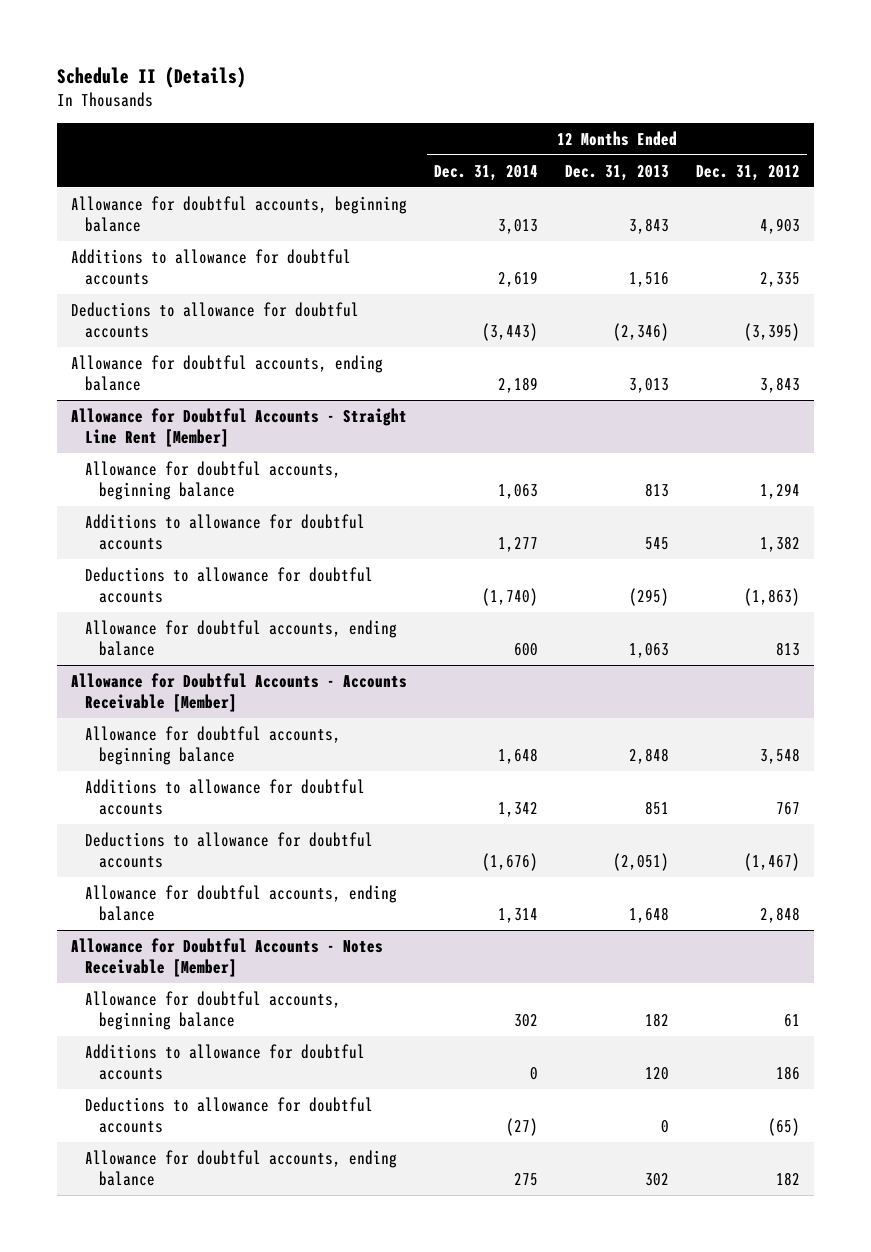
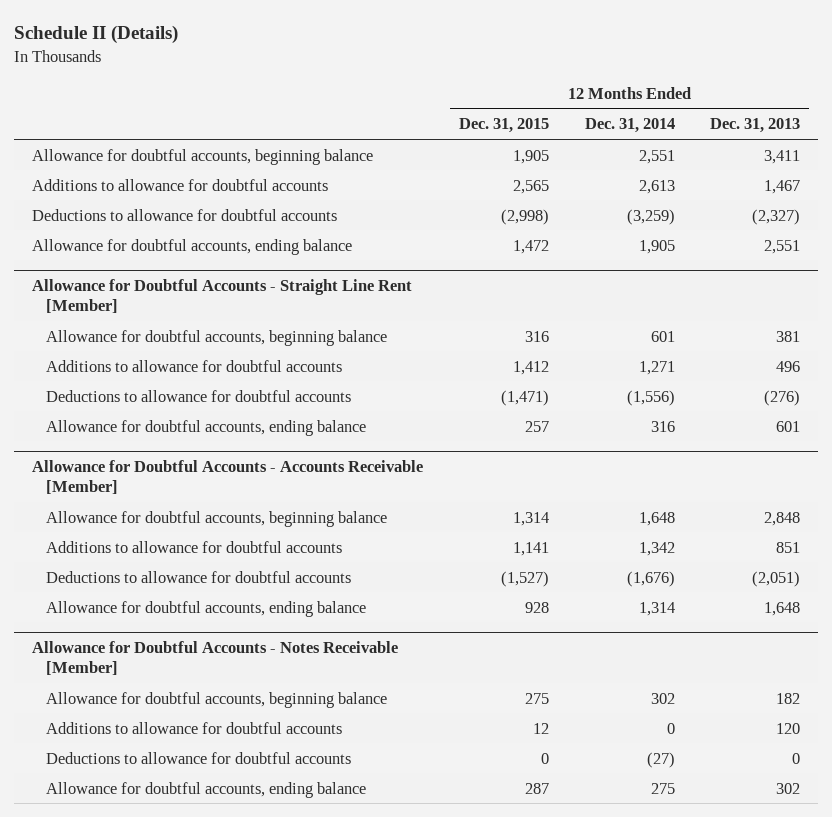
[696,164,801,181] Dec. 31, 2012 -> none
none -> [458,118,549,134] Dec. 31, 2015
[497,219,538,235] 3,013 -> [638,149,675,164] 2,551
[628,218,669,235] 3,843 -> [764,149,801,164] 3,411
[497,271,538,288] 2,619 -> [638,179,675,194] 2,613
[628,272,669,288] 1,516 -> [764,179,801,194] 1,467
[481,323,538,342] (3,443) -> [626,208,675,225] (3,259)
[612,323,669,342] (2,346) -> [752,208,801,225] (2,327)
[497,377,538,394] 2,189 -> [638,239,675,254] 1,905
[628,378,669,394] 3,013 -> [764,239,801,254] 2,551
[497,484,538,500] 1,063 -> [650,330,675,342] 601
[644,483,669,498] 813 -> [776,330,801,342] 381
[497,537,538,553] 1,277 -> [638,360,675,375] 1,271
[644,537,669,551] 545 -> [776,360,801,372] 496
[481,588,538,607] (1,740) -> [626,389,675,406] (1,556)
[628,588,669,607] (295) -> [764,389,801,406] (276)
[513,643,538,657] 600 -> [650,420,675,432] 316
[628,643,669,659] 1,063 -> [776,420,801,432] 601

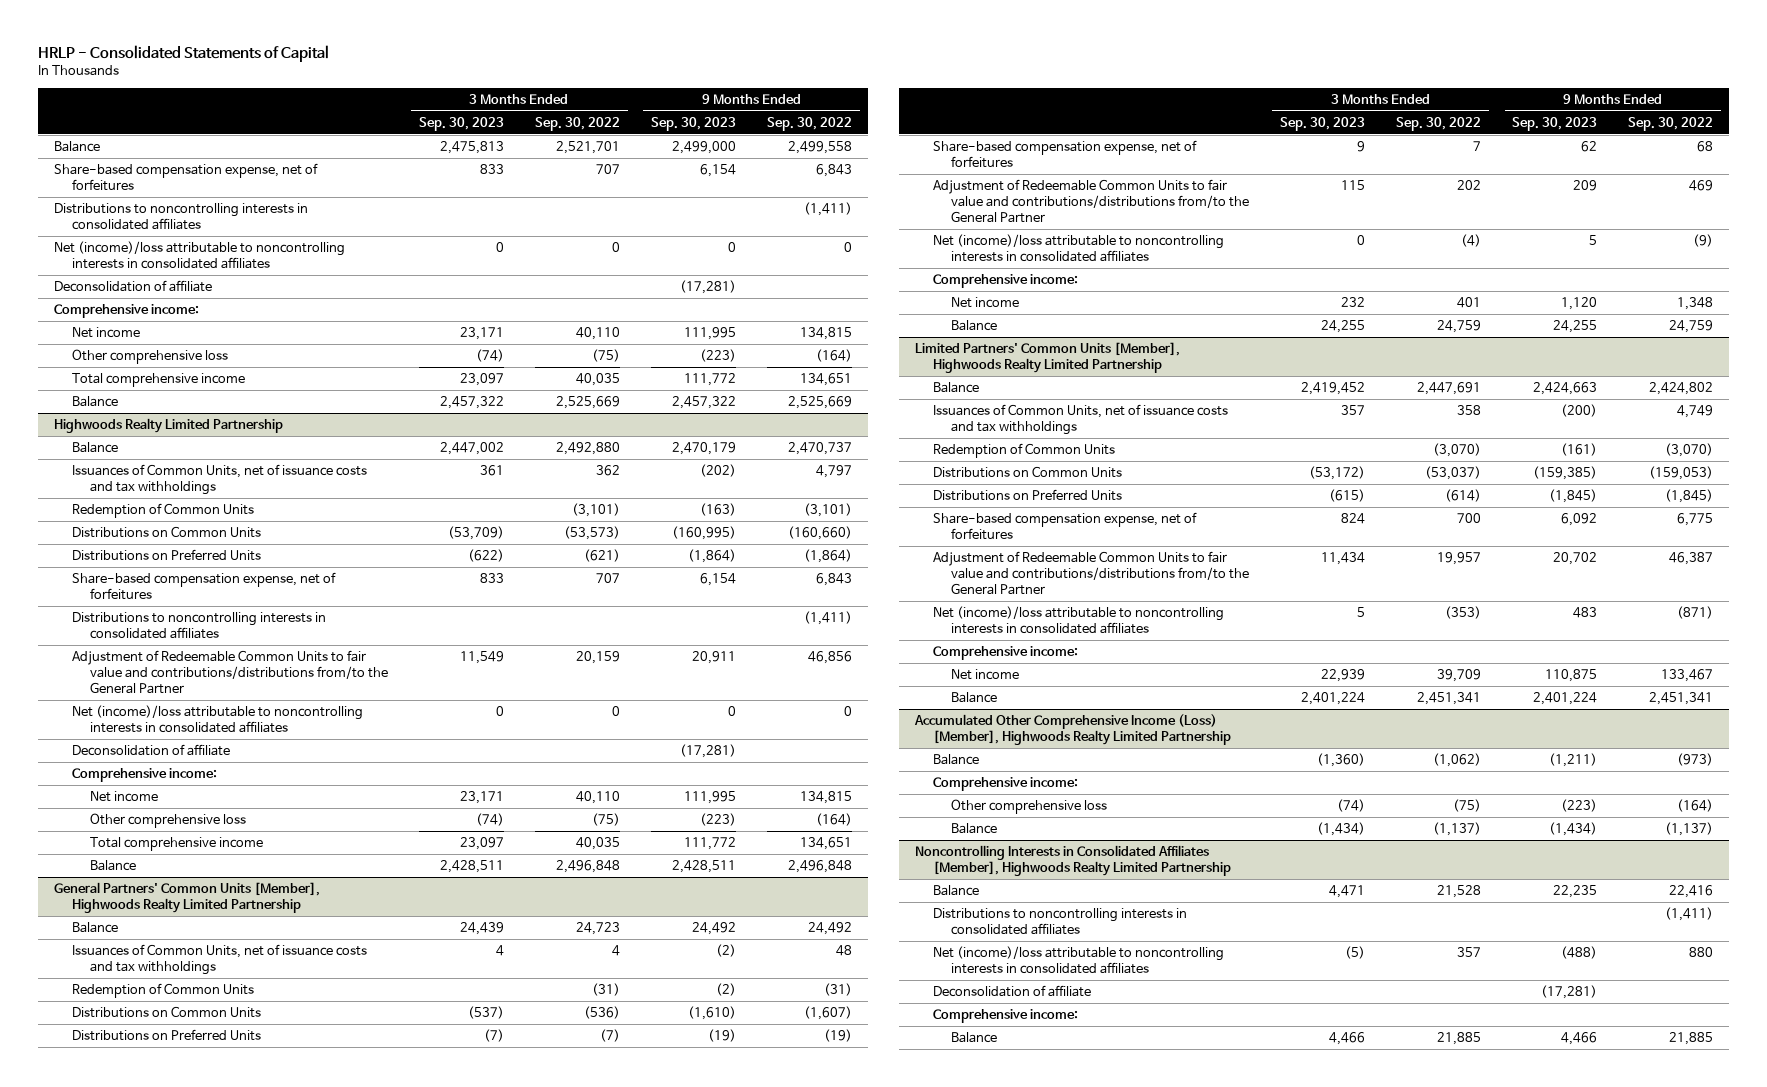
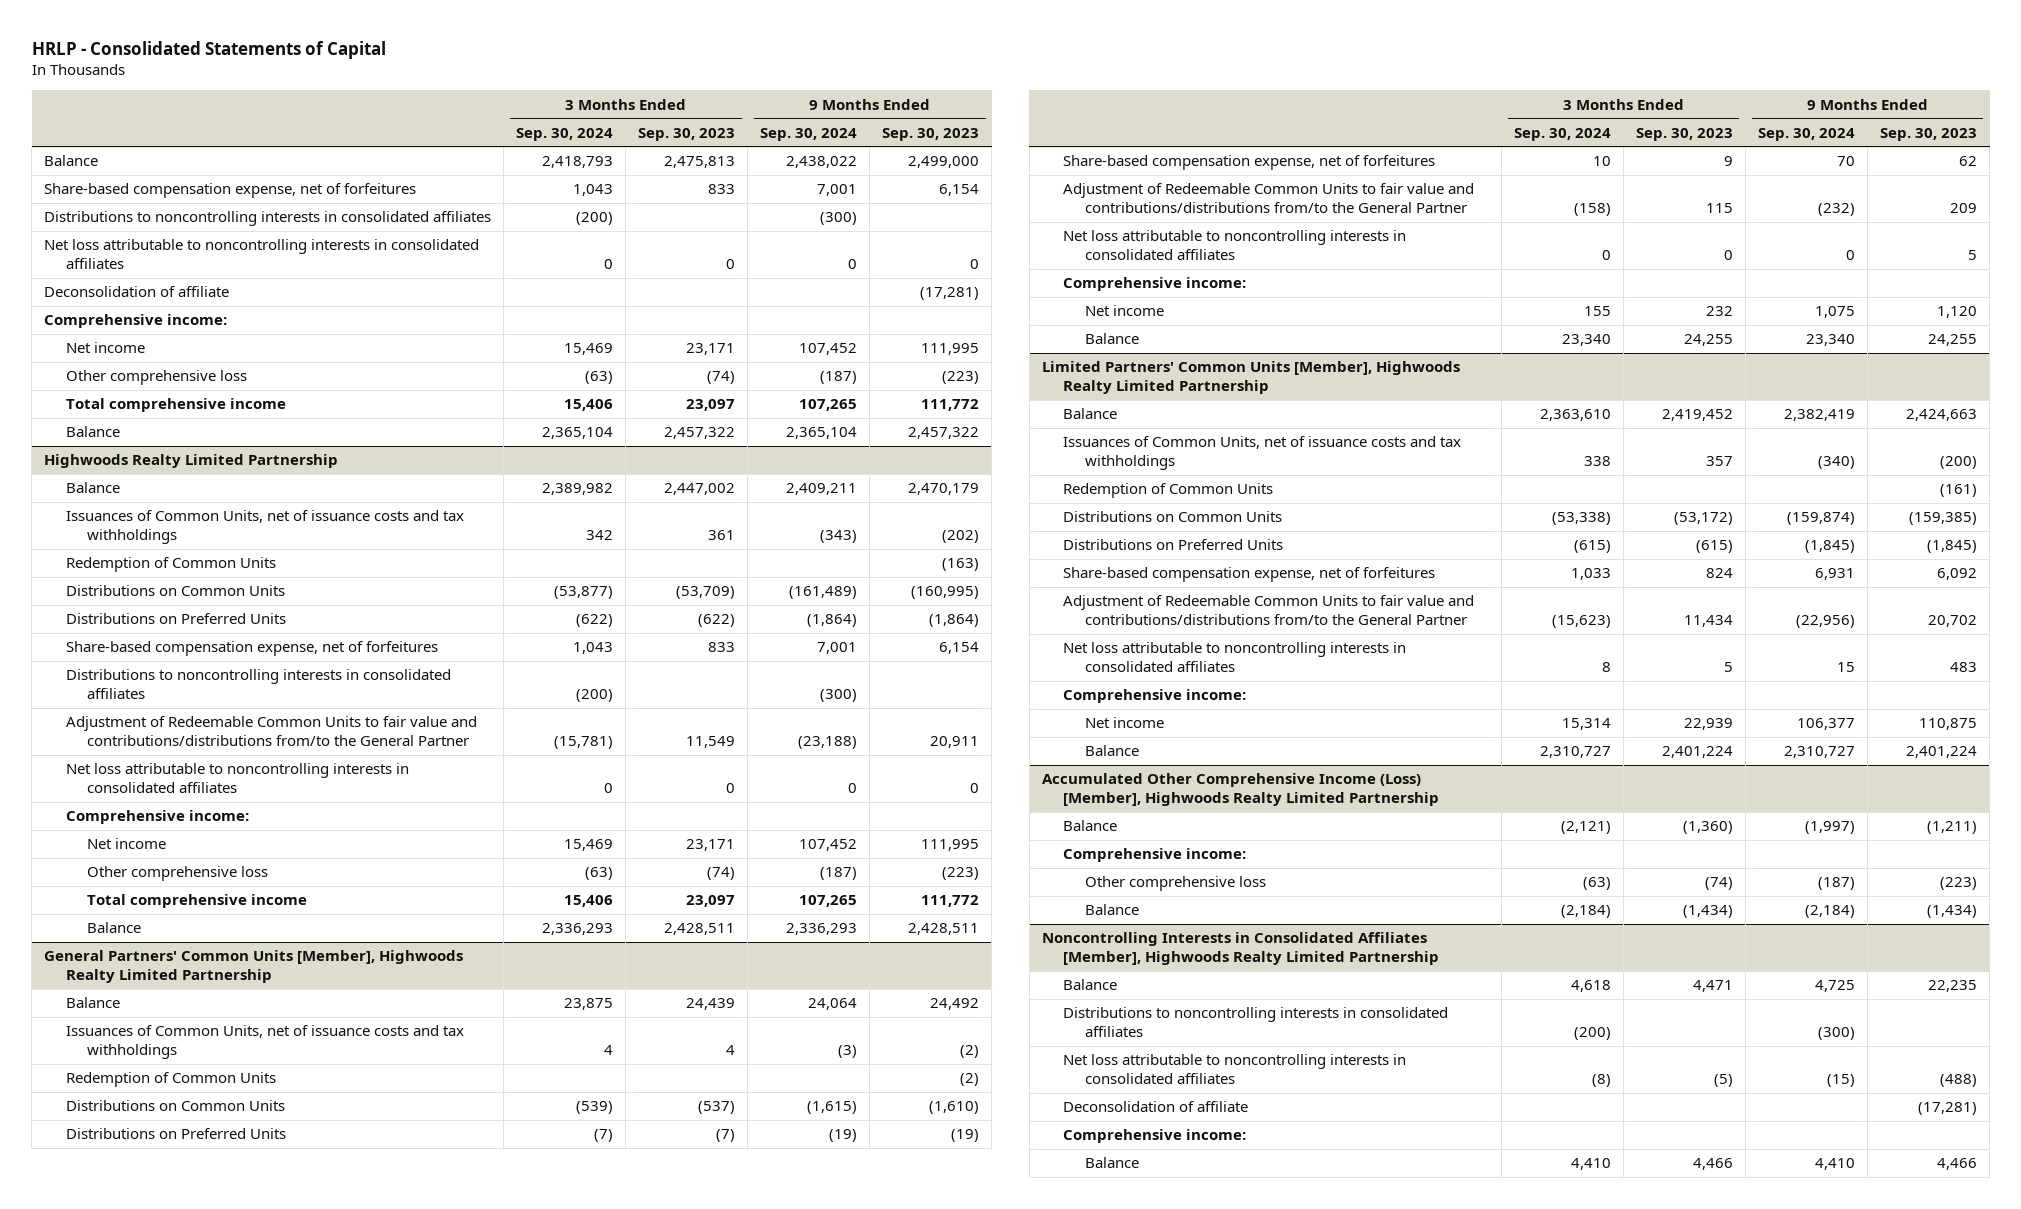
[534,116,620,131] Sep. 30, 2022 -> none
[767,116,853,131] Sep. 30, 2022 -> none
none -> [516,127,614,141] Sep. 30, 2024
none -> [760,127,858,141] Sep. 30, 2024
[53,241,345,270] Net (income)/loss attributable to noncontrolling interests in consolidated affiliates -> [44,239,480,270] Net loss attributable to noncontrolling interests in consolidated affiliates
[71,744,230,757] Deconsolidation of affiliate -> none
[71,705,363,734] Net (income)/loss attributable to noncontrolling interests in consolidated affiliates -> [65,763,409,794] Net loss attributable to noncontrolling interests in consolidated affiliates
[932,234,1224,263] Net (income)/loss attributable to noncontrolling interests in consolidated affiliates -> [1063,230,1407,261] Net loss attributable to noncontrolling interests in consolidated affiliates
[932,606,1224,635] Net (income)/loss attributable to noncontrolling interests in consolidated affiliates -> [1063,642,1407,673] Net loss attributable to noncontrolling interests in consolidated affiliates
[932,946,1224,975] Net (income)/loss attributable to noncontrolling interests in consolidated affiliates -> [1063,1054,1407,1085] Net loss attributable to noncontrolling interests in consolidated affiliates

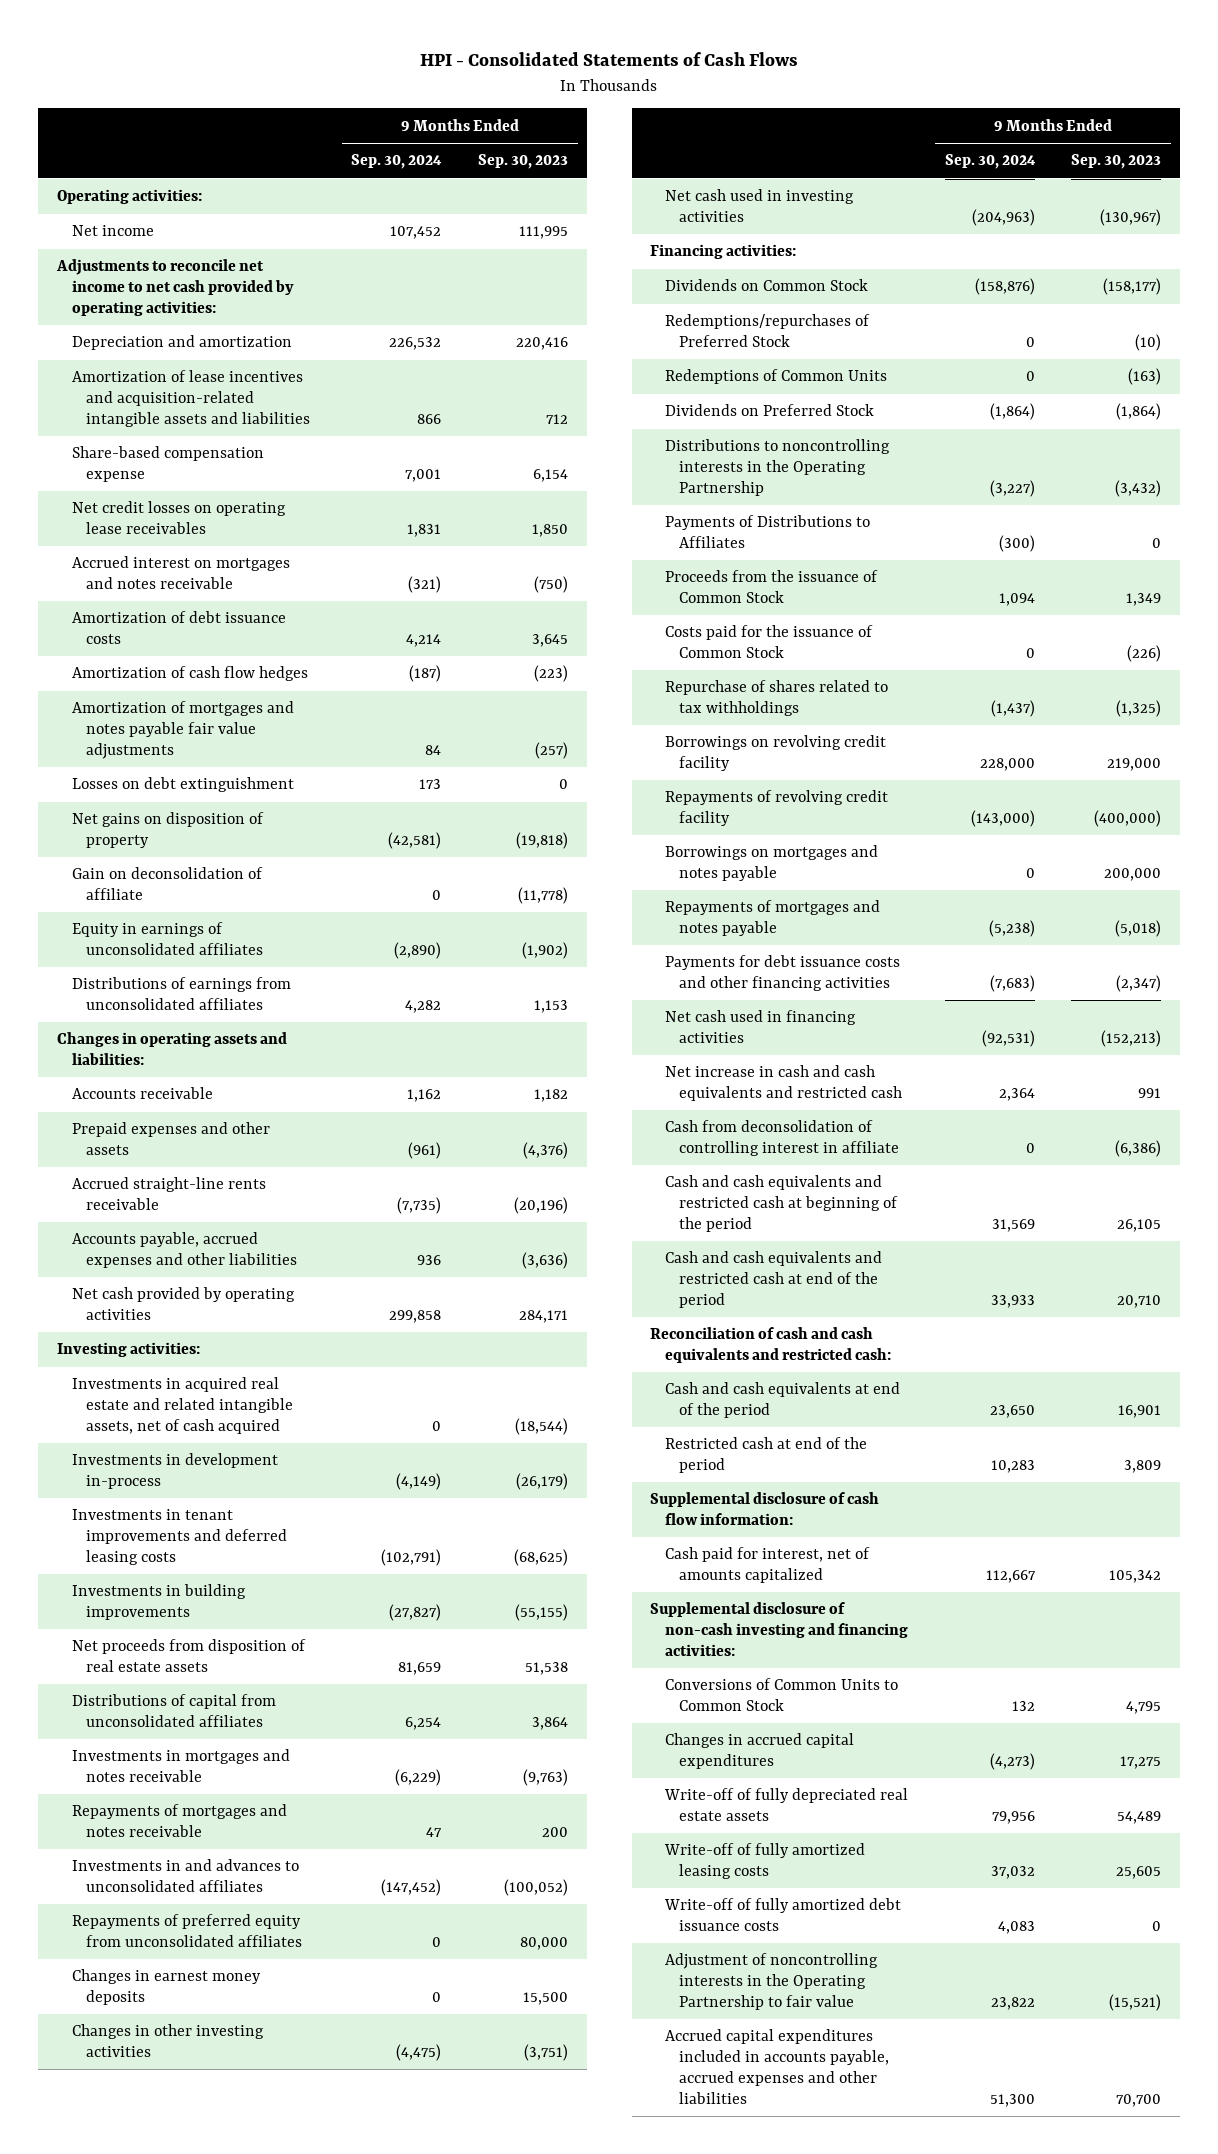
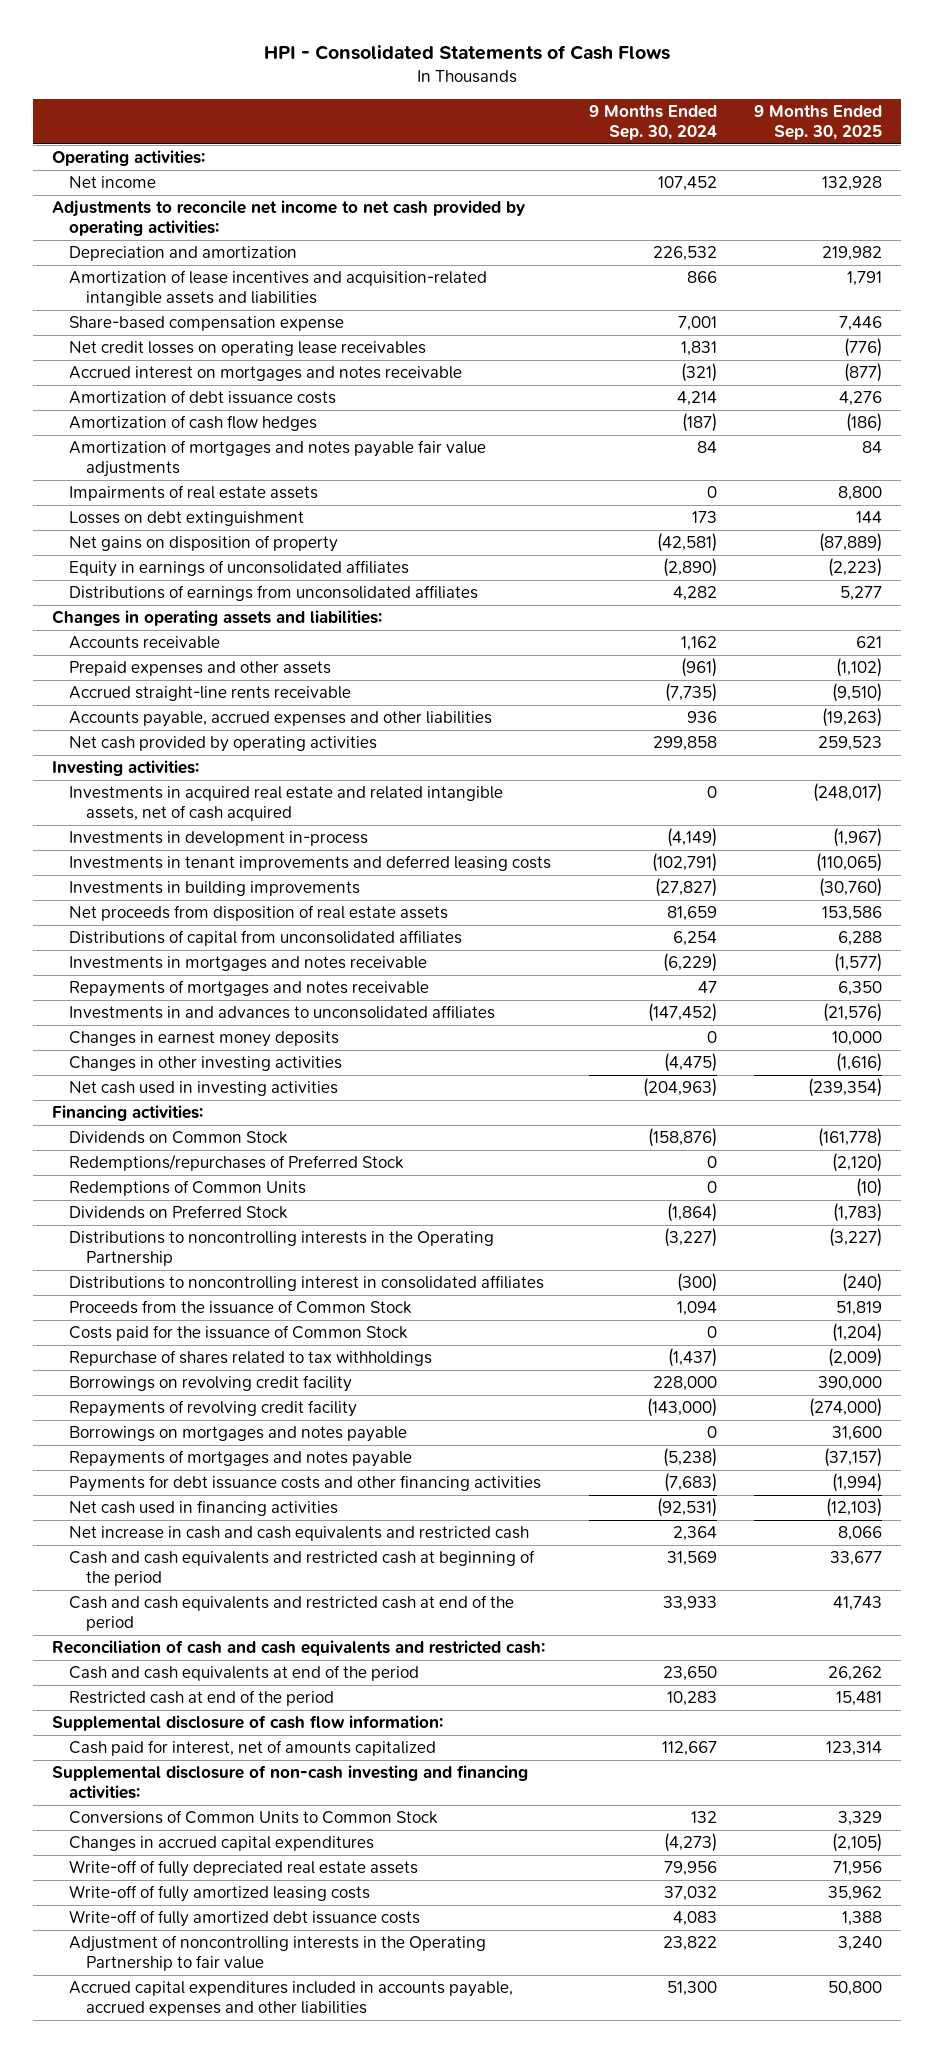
[478,154,569,170] Sep. 30, 2023 -> none
none -> [754,104,883,141] 9 Months Ended Sep. 30, 2025
none -> [68,485,318,502] Impairments of real estate assets
[71,867,263,901] Gain on deconsolidation of affiliate -> none
[71,1914,303,1948] Repayments of preferred equity from unconsolidated affiliates -> none
[664,515,870,549] Payments of Distributions to Affiliates -> [68,1275,544,1292] Distributions to noncontrolling interest in consolidated affiliates
[664,1120,900,1157] Cash from deconsolidation of controlling interest in affiliate -> none

